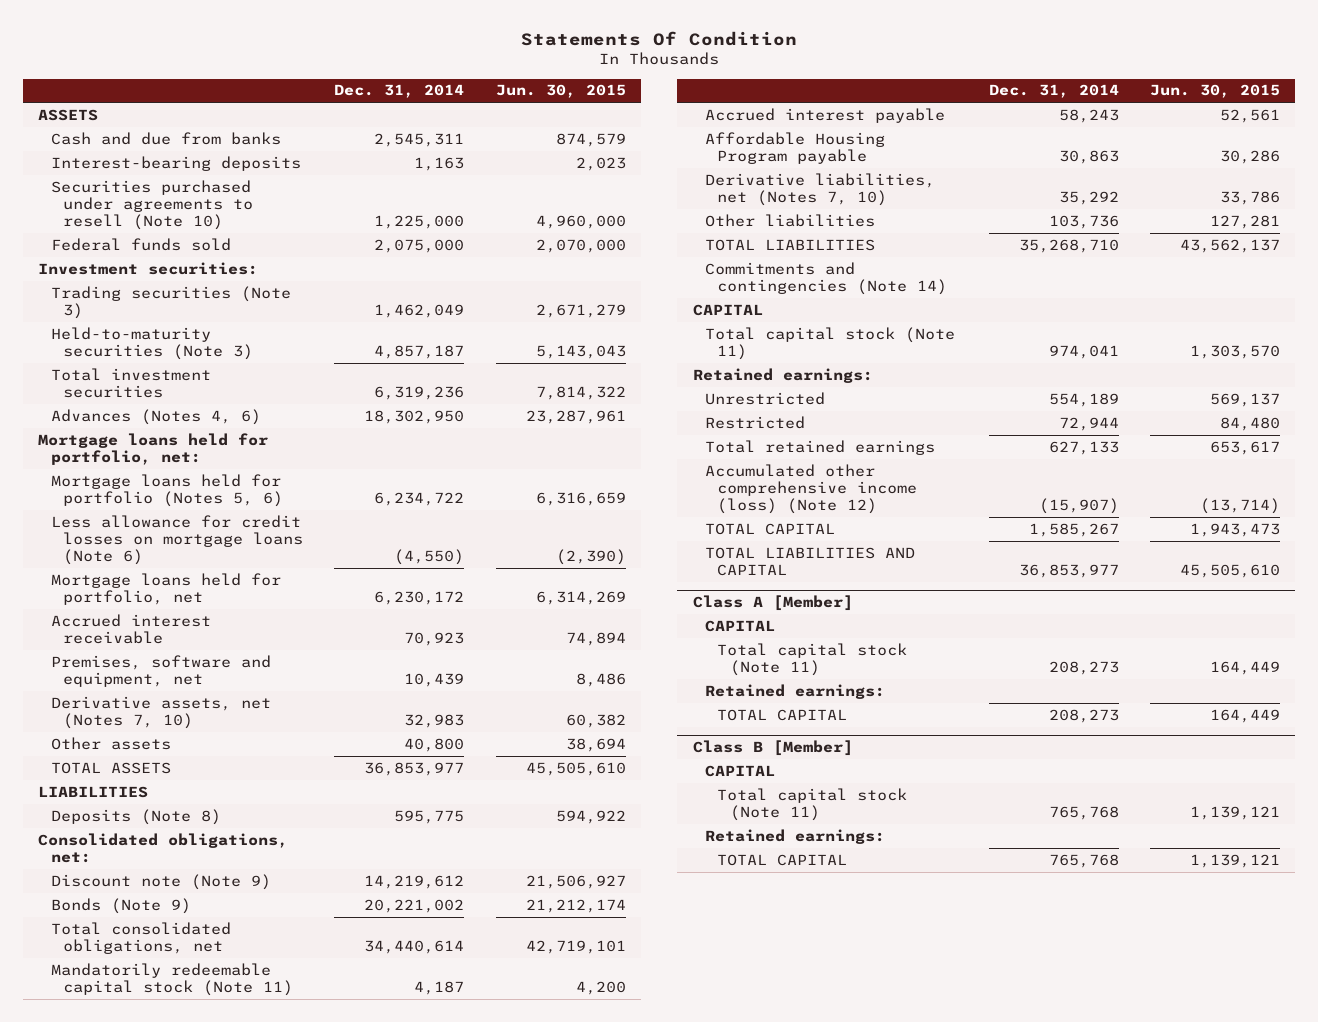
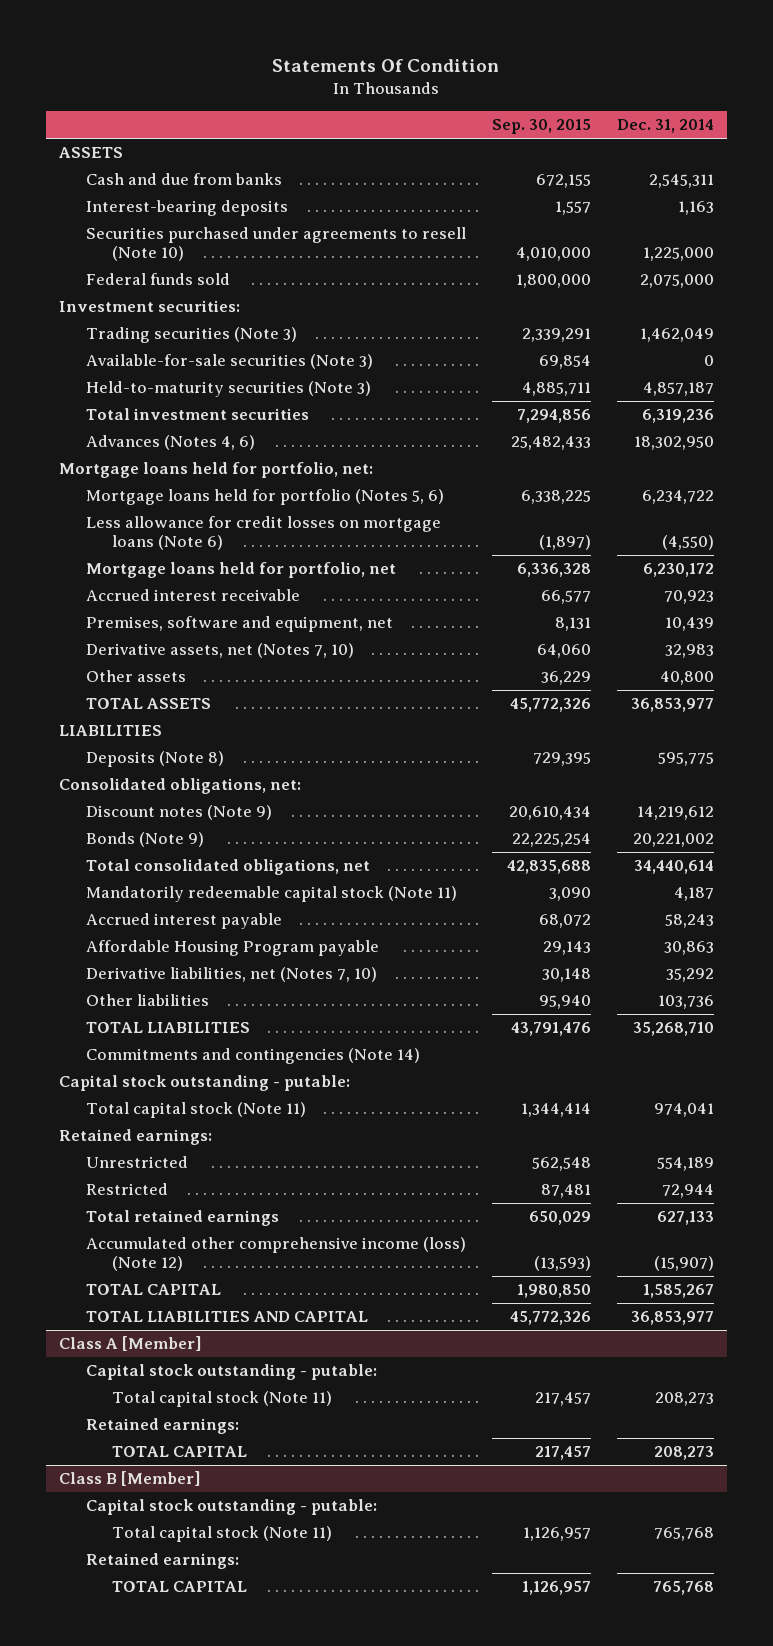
[495,84,626,99] Jun. 30, 2015 -> none
none -> [491,119,591,135] Sep. 30, 2015
none -> [85,354,373,370] Available-for-sale securities (Note 3)
[50,873,271,890] Discount note (Note 9) -> [85,805,272,821] Discount notes (Note 9)
[692,303,763,316] CAPITAL -> none
none -> [59,1075,351,1092] Capital stock outstanding - putable:
[704,619,775,632] CAPITAL -> none
none -> [85,1364,377,1381] Capital stock outstanding - putable:
[704,764,775,777] CAPITAL -> none
none -> [85,1499,377,1516] Capital stock outstanding - putable:

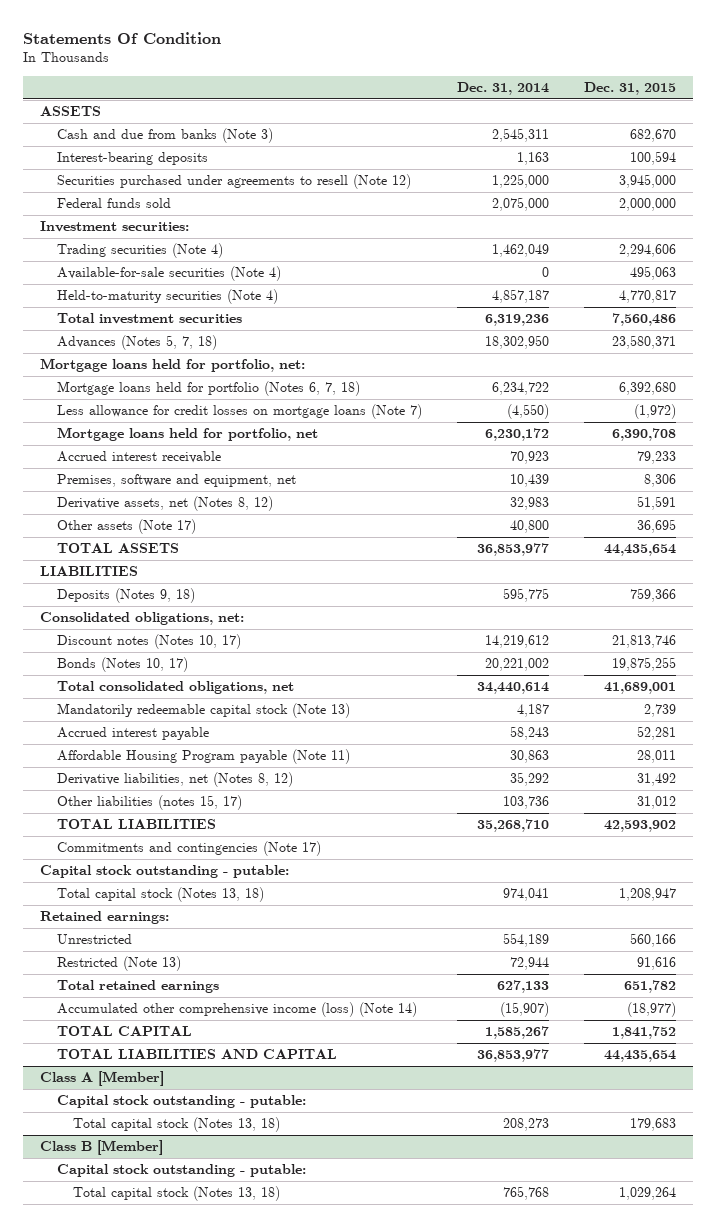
[491,119,591,135] Sep. 30, 2015 -> none
none -> [583,81,676,95] Dec. 31, 2015
[85,173,282,186] Cash and due from banks -> [56,128,273,144] Cash and due from banks (Note 3)
[85,227,466,262] Securities purchased under agreements to resell (Note 10) -> [56,174,411,190] Securities purchased under agreements to resell (Note 12)
[85,327,297,344] Trading securities (Note 3) -> [56,243,223,259] Trading securities (Note 4)
[85,354,373,370] Available-for-sale securities (Note 3) -> [56,266,281,282] Available-for-sale securities (Note 4)
[85,381,371,398] Held-to-maturity securities (Note 3) -> [56,289,278,305] Held-to-maturity securities (Note 4)
[85,435,255,451] Advances (Notes 4, 6) -> [56,335,217,351] Advances (Notes 5, 7, 18)
[85,489,444,506] Mortgage loans held for portfolio (Notes 5, 6) -> [56,381,360,397] Mortgage loans held for portfolio (Notes 6, 7, 18)
[85,516,441,551] Less allowance for credit losses on mortgage loans (Note 6) -> [56,404,422,420] Less allowance for credit losses on mortgage loans (Note 7)
[85,643,354,659] Derivative assets, net (Notes 7, 10) -> [56,496,273,512] Derivative assets, net (Notes 8, 12)
[85,670,186,683] Other assets -> [56,519,196,535] Other assets (Note 17)
[85,751,224,768] Deposits (Note 8) -> [56,588,195,604] Deposits (Notes 9, 18)
[85,805,272,821] Discount notes (Note 9) -> [56,634,241,650] Discount notes (Notes 10, 17)
[85,832,204,848] Bonds (Note 9) -> [56,657,188,673] Bonds (Notes 10, 17)
[85,886,457,903] Mandatorily redeemable capital stock (Note 11) -> [56,703,350,719] Mandatorily redeemable capital stock (Note 13)
[85,940,379,957] Affordable Housing Program payable -> [56,749,350,765] Affordable Housing Program payable (Note 11)
[85,967,377,983] Derivative liabilities, net (Notes 7, 10) -> [56,772,293,788] Derivative liabilities, net (Notes 8, 12)
[85,994,209,1007] Other liabilities -> [56,795,242,811] Other liabilities (notes 15, 17)
[85,1048,420,1065] Commitments and contingencies (Note 14) -> [56,841,321,857] Commitments and contingencies (Note 17)
[85,1102,306,1119] Total capital stock (Note 11) -> [56,887,264,903] Total capital stock (Notes 13, 18)
[85,1183,168,1196] Restricted -> [56,956,181,972] Restricted (Note 13)
[85,1237,466,1272] Accumulated other comprehensive income (loss) (Note 12) -> [56,1002,417,1018] Accumulated other comprehensive income (loss) (Note 14)
[85,1418,239,1435] Retained earnings: -> none
[112,1446,248,1458] TOTAL CAPITAL -> none
[112,1391,333,1408] Total capital stock (Note 11) -> [73,1117,281,1133] Total capital stock (Notes 13, 18)
[85,1553,239,1570] Retained earnings: -> none
[112,1581,248,1593] TOTAL CAPITAL -> none
[112,1526,333,1543] Total capital stock (Note 11) -> [73,1186,281,1202] Total capital stock (Notes 13, 18)

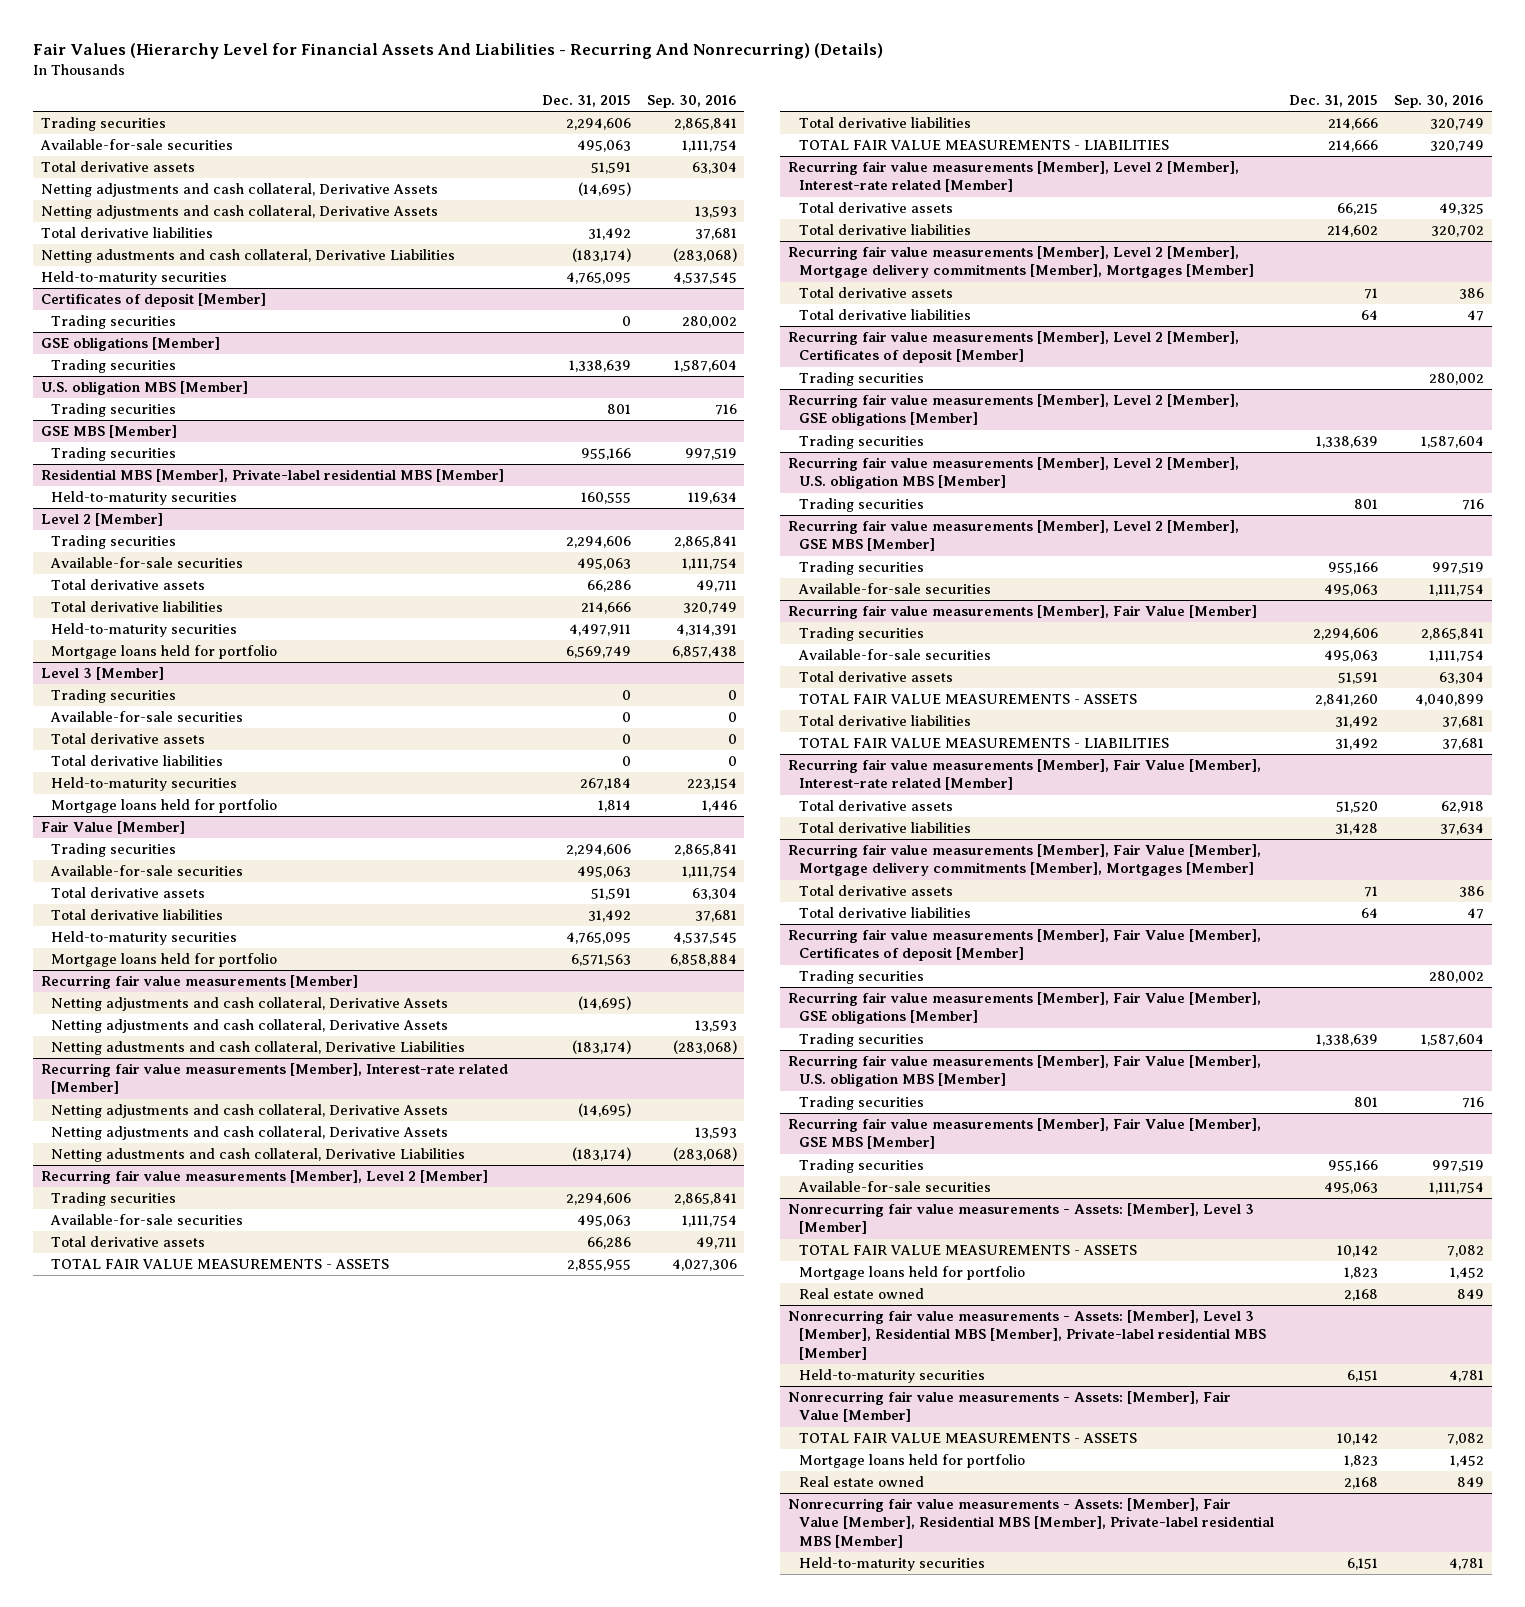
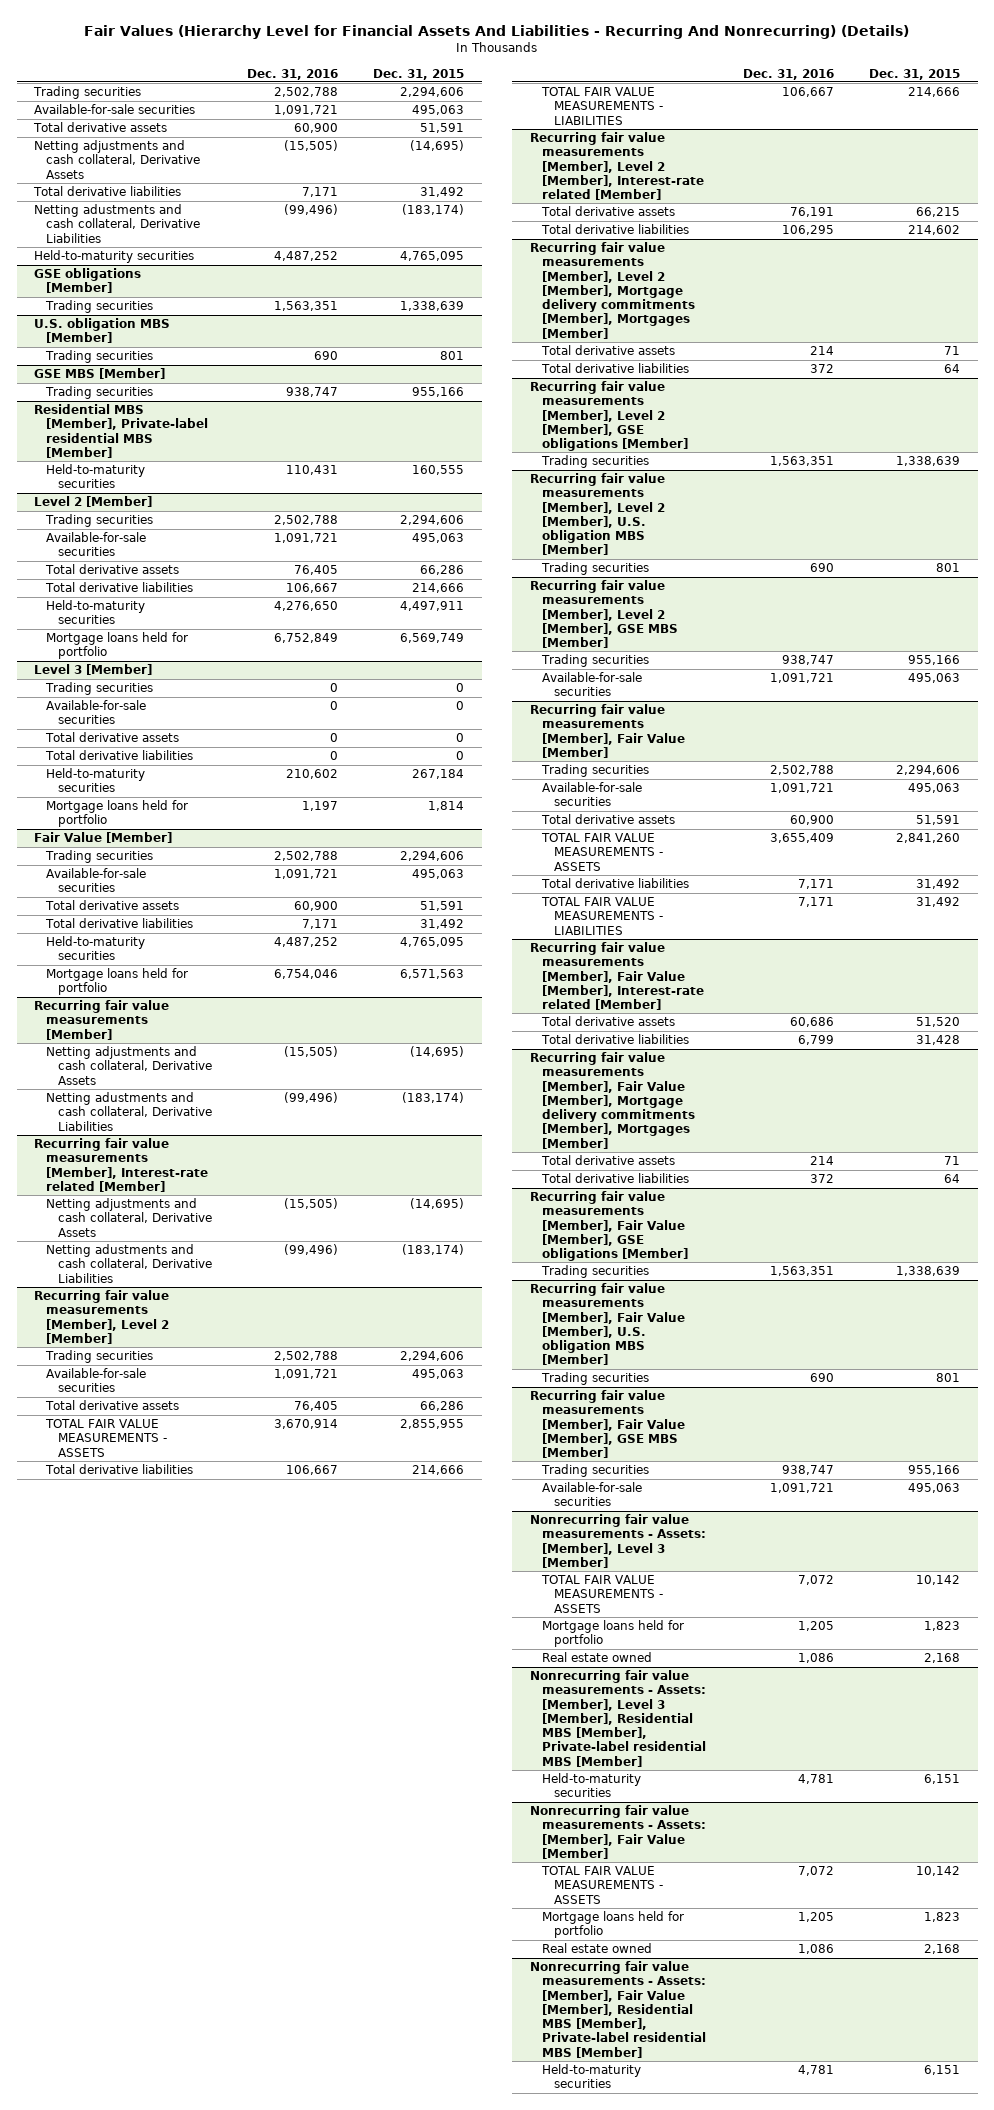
[646,95,737,109] Sep. 30, 2016 -> none
none -> [247,68,339,80] Dec. 31, 2016
[40,205,438,220] Netting adjustments and cash collateral, Derivative Assets -> none
[40,293,266,308] Certificates of deposit [Member] -> none
[51,315,177,330] Trading securities -> none
[51,1019,449,1034] Netting adjustments and cash collateral, Derivative Assets -> none
[51,1126,449,1141] Netting adjustments and cash collateral, Derivative Assets -> none
[788,331,1240,364] Recurring fair value measurements [Member], Level 2 [Member], Certificates of deposit [Member] -> none
[798,372,924,387] Trading securities -> none
[788,929,1262,962] Recurring fair value measurements [Member], Fair Value [Member], Certificates of deposit [Member] -> none
[798,970,924,985] Trading securities -> none

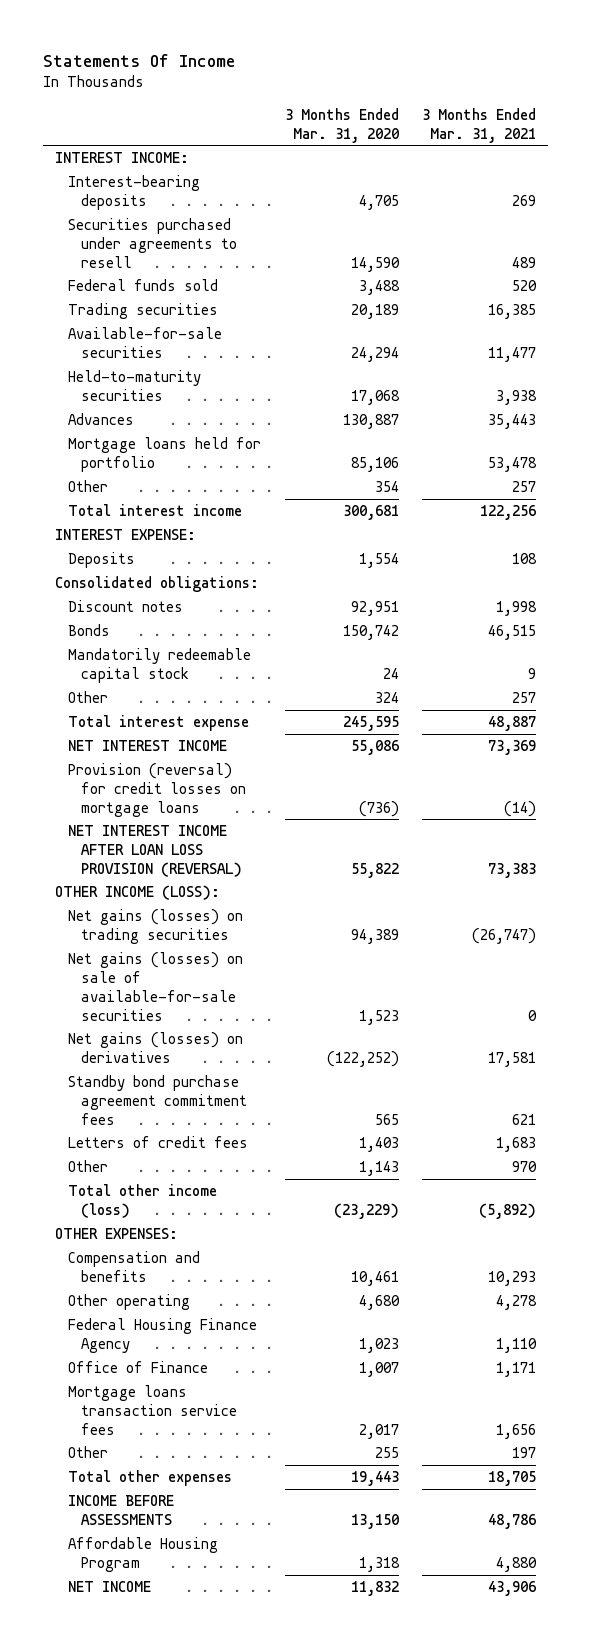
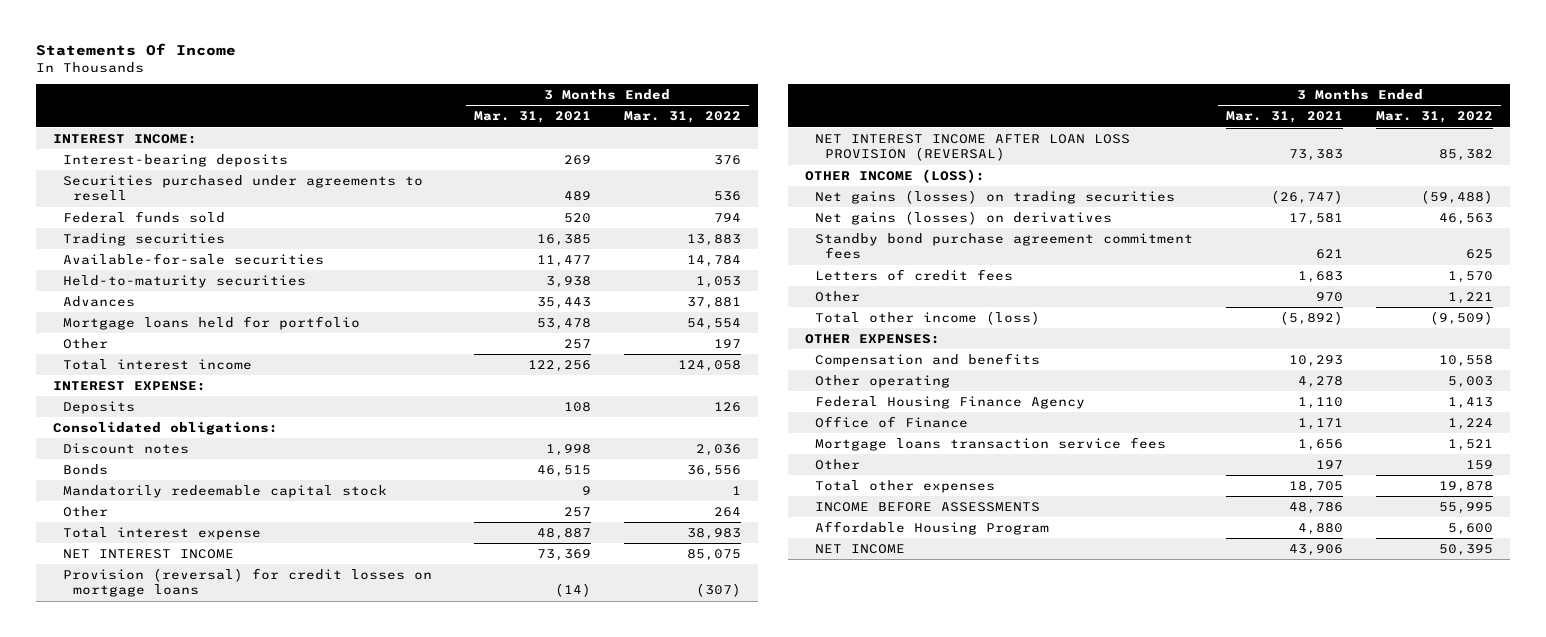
[284,107,399,143] 3 Months Ended Mar. 31, 2020 -> none
none -> [623,111,741,124] Mar. 31, 2022
[68,952,244,1021] Net gains (losses) on sale of available-for-sale securities -> none

